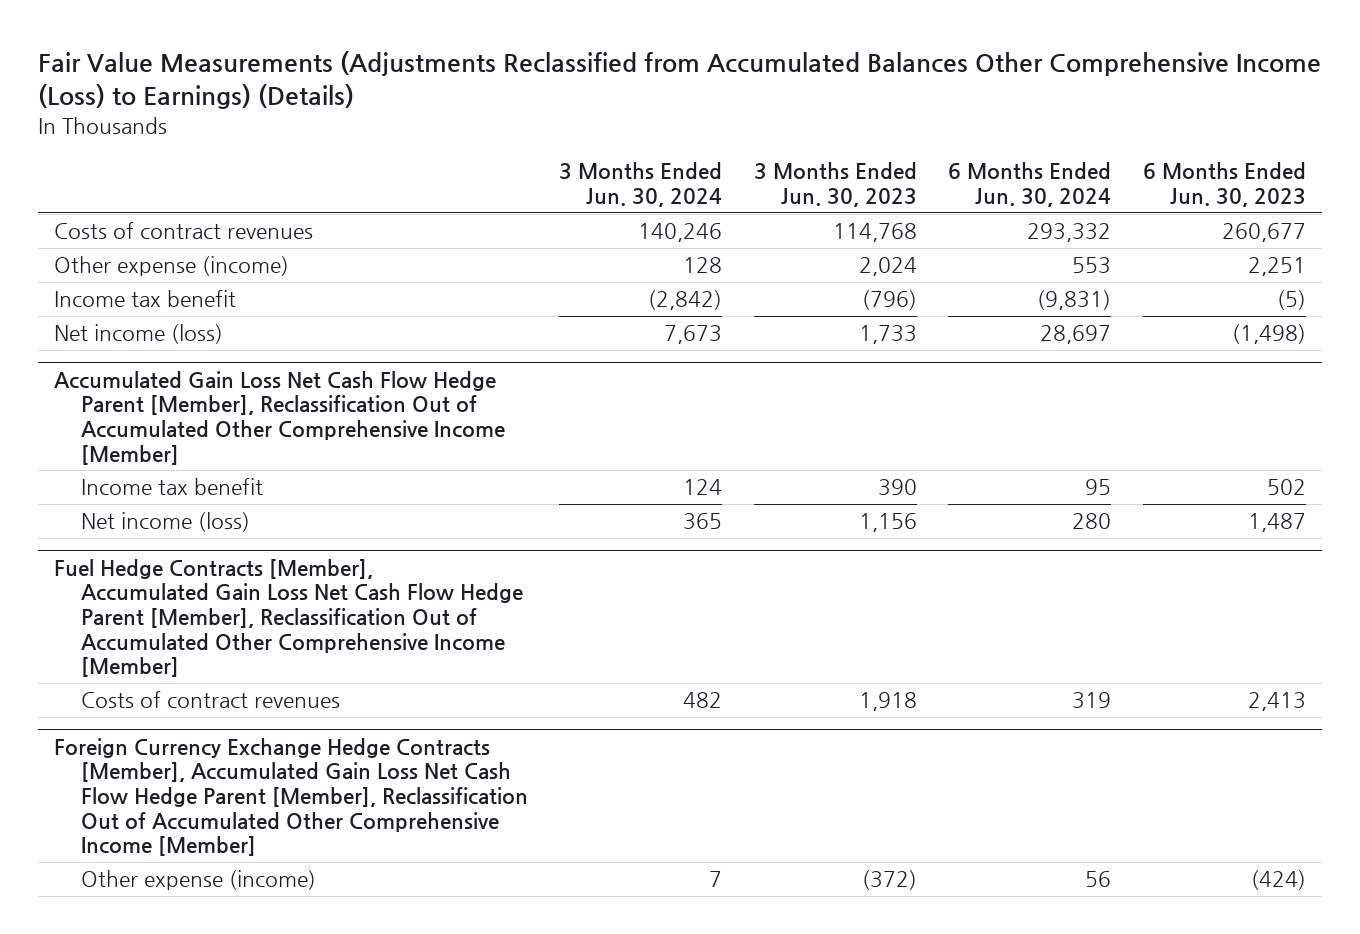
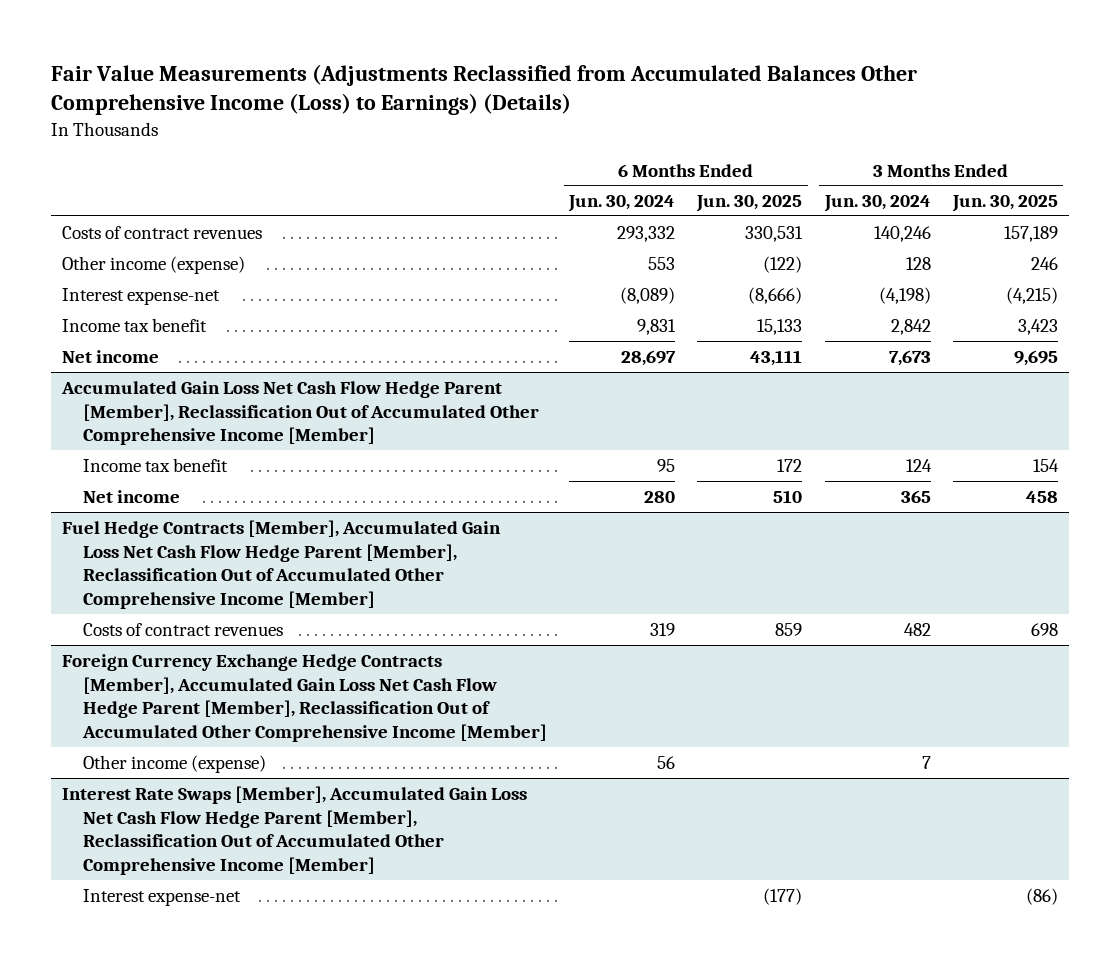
[753,162,917,208] 3 Months Ended Jun. 30, 2023 -> none
[1142,162,1306,208] 6 Months Ended Jun. 30, 2023 -> none
none -> [696,195,803,213] Jun. 30, 2025
none -> [951,195,1058,213] Jun. 30, 2025
[54,256,290,277] Other expense (income) -> [62,255,246,274] Other income (expense)
none -> [62,287,221,305] Interest expense-net
[648,290,723,311] (2,842) -> [890,318,931,335] 2,842
[1037,290,1112,311] (9,831) -> [637,318,677,335] 9,831
[54,324,224,345] Net income (loss) -> [62,349,160,363] Net income
[80,512,250,533] Net income (loss) -> [83,489,181,503] Net income
[80,870,316,891] Other expense (income) -> [83,754,267,773] Other income (expense)
none -> [62,785,528,876] Interest Rate Swaps [Member], Accumulated Gain Loss Net Cash Flow Hedge Parent [Member], Reclassification Out of Accumulated Other Comprehensive Income [Member]
none -> [83,888,242,906] Interest expense-net

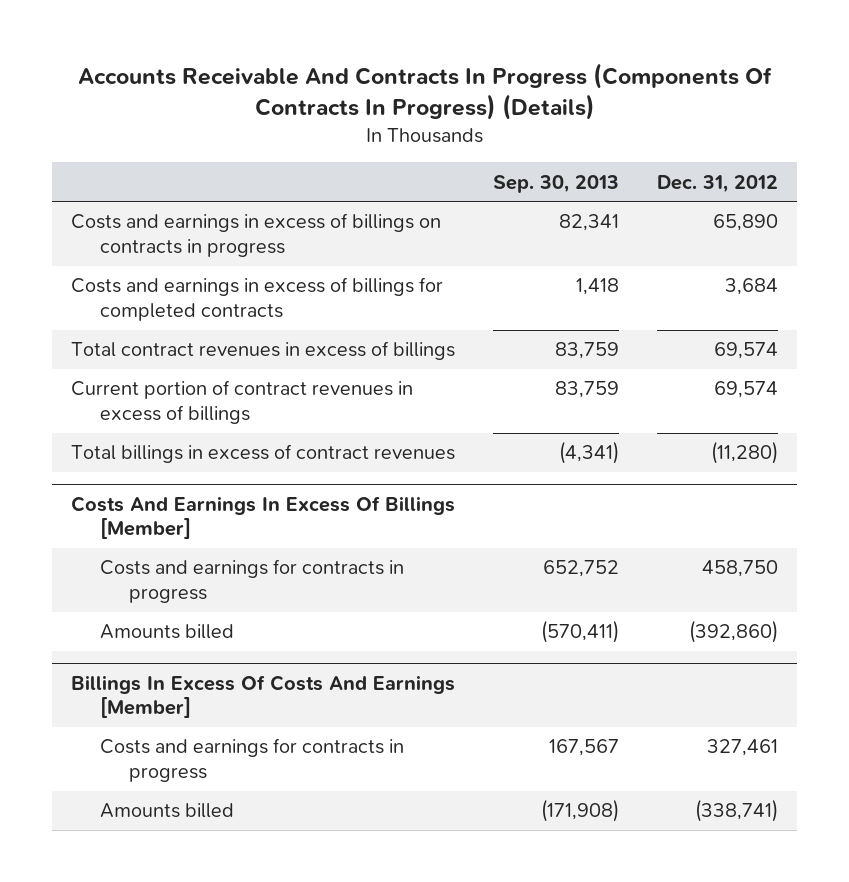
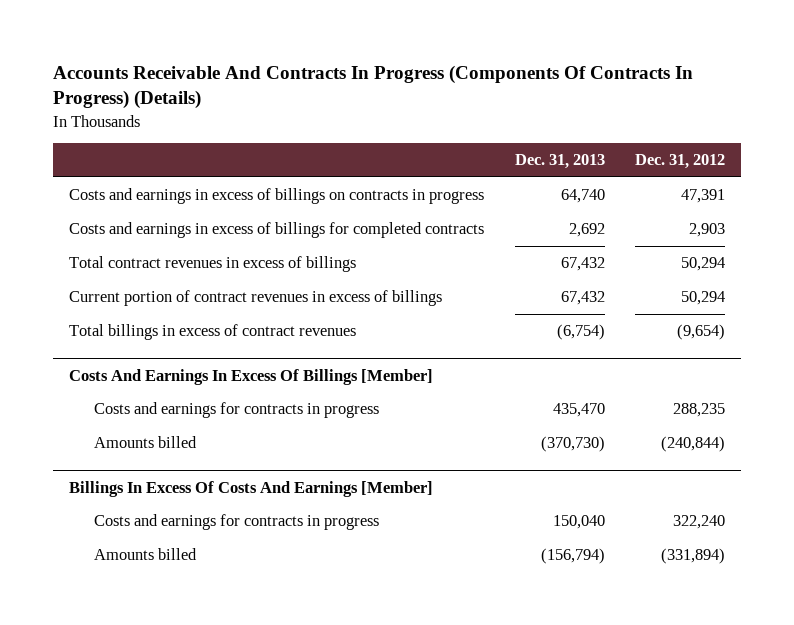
[493,174,620,193] Sep. 30, 2013 -> none
none -> [514,154,605,170] Dec. 31, 2013
[713,214,779,232] 65,890 -> [681,189,726,204] 47,391
[725,278,779,296] 3,684 -> [689,223,726,238] 2,903
[714,342,779,360] 69,574 -> [681,257,726,272] 50,294
[714,381,779,399] 69,574 -> [681,291,726,306] 50,294
[711,441,779,465] (11,280) -> [677,324,726,341] (9,654)
[702,560,779,578] 458,750 -> [673,403,726,418] 288,235
[689,620,779,644] (392,860) -> [661,436,726,453] (240,844)
[707,739,779,757] 327,461 -> [673,515,726,530] 322,240
[695,799,779,823] (338,741) -> [661,548,726,565] (331,894)

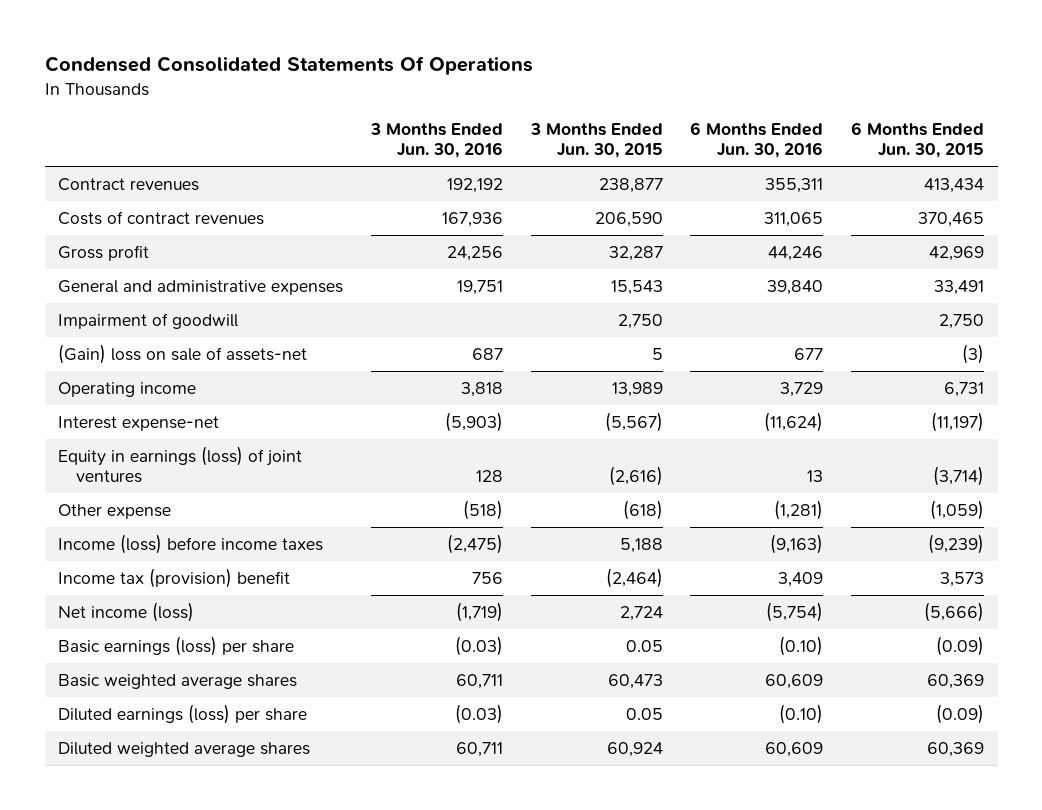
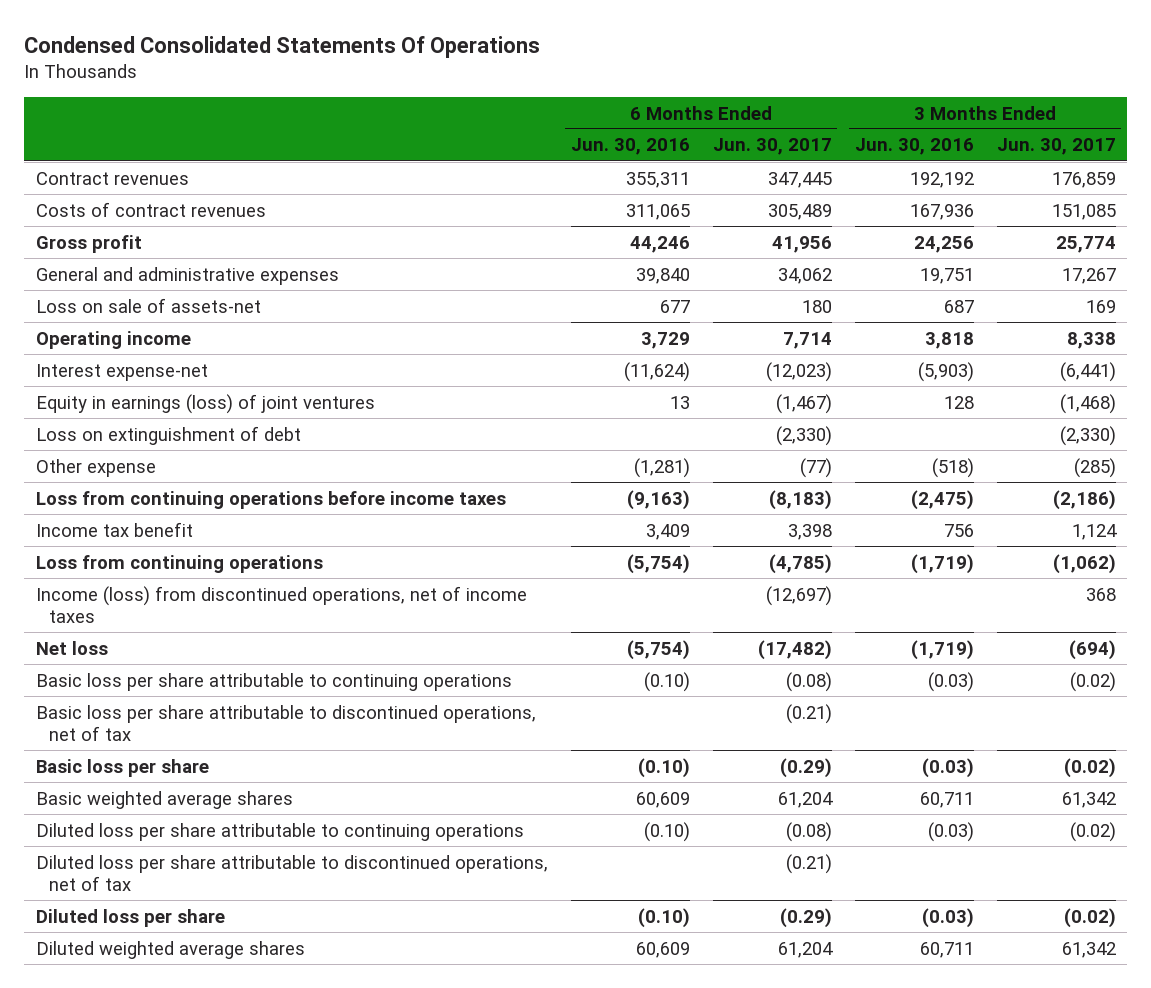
[529,123,663,159] 3 Months Ended Jun. 30, 2015 -> none
[851,122,985,159] 6 Months Ended Jun. 30, 2015 -> none
none -> [712,138,832,156] Jun. 30, 2017
none -> [996,138,1116,156] Jun. 30, 2017
[58,312,239,329] Impairment of goodwill -> none
[58,343,308,364] (Gain) loss on sale of assets-net -> [35,297,261,313] Loss on sale of assets-net
none -> [35,425,301,445] Loss on extinguishment of debt
[58,533,324,554] Income (loss) before income taxes -> [35,490,506,509] Loss from continuing operations before income taxes
[58,567,291,588] Income tax (provision) benefit -> [35,521,193,537] Income tax benefit
none -> [35,554,323,573] Loss from continuing operations
none -> [35,585,527,623] Income (loss) from discontinued operations, net of income taxes
[58,601,195,622] Net income (loss) -> [35,640,108,655] Net loss
none -> [35,672,512,691] Basic loss per share attributable to continuing operations
none -> [35,704,536,741] Basic loss per share attributable to discontinued operations, net of tax
[58,635,295,656] Basic earnings (loss) per share -> [35,758,209,777] Basic loss per share
none -> [35,822,524,841] Diluted loss per share attributable to continuing operations
none -> [35,854,548,891] Diluted loss per share attributable to discontinued operations, net of tax
[58,703,308,724] Diluted earnings (loss) per share -> [35,908,225,927] Diluted loss per share

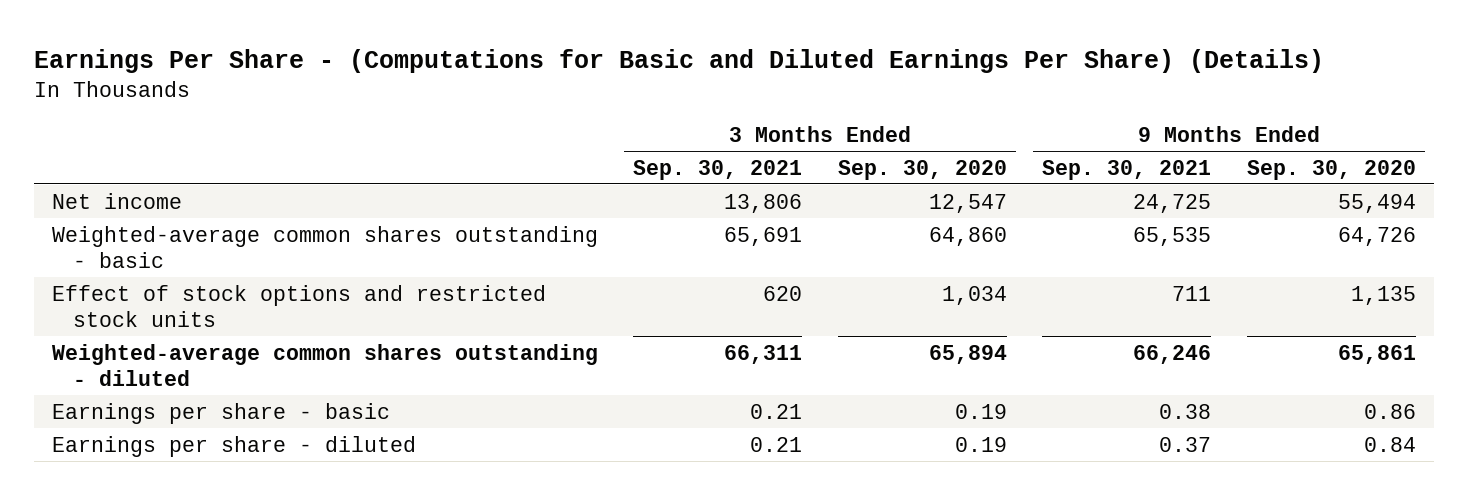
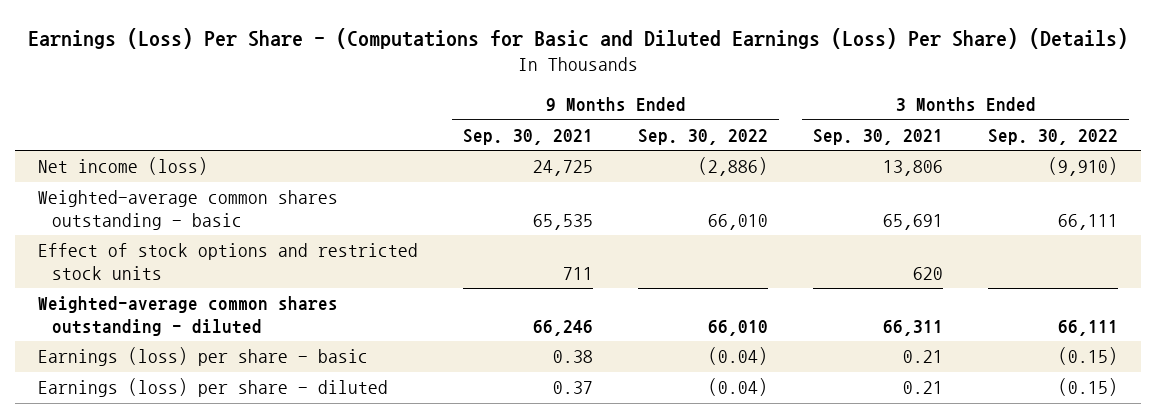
[33,48,1324,73] Earnings Per Share - (Computations for Basic and Diluted Earnings Per Share) (Details) -> [28,27,1129,49] Earnings (Loss) Per Share - (Computations for Basic and Diluted Earnings (Loss) Per Share) (Details)
[837,159,1007,180] Sep. 30, 2020 -> none
[1246,159,1416,180] Sep. 30, 2020 -> none
none -> [638,129,769,146] Sep. 30, 2022
none -> [988,129,1119,146] Sep. 30, 2022
[51,192,182,209] Net income -> [37,157,208,176] Net income (loss)
[51,402,390,424] Earnings per share - basic -> [37,347,368,367] Earnings (loss) per share - basic
[51,435,416,457] Earnings per share - diluted -> [37,378,388,398] Earnings (loss) per share - diluted

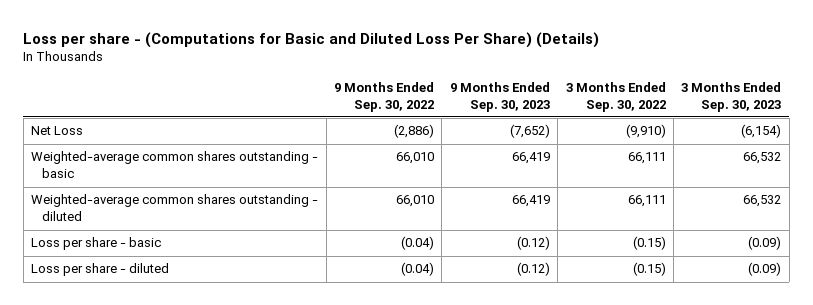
[28,27,1129,49] Earnings (Loss) Per Share - (Computations for Basic and Diluted Earnings (Loss) Per Share) (Details) -> [23,31,600,48] Loss per share - (Computations for Basic and Diluted Loss Per Share) (Details)
[462,129,593,146] Sep. 30, 2021 -> none
[813,129,944,146] Sep. 30, 2021 -> none
none -> [449,81,550,112] 9 Months Ended Sep. 30, 2023
none -> [681,81,782,112] 3 Months Ended Sep. 30, 2023
[37,157,208,176] Net income (loss) -> [31,126,84,136] Net Loss
[37,243,418,280] Effect of stock options and restricted stock units -> none
[37,347,368,367] Earnings (loss) per share - basic -> [31,237,162,251] Loss per share - basic
[37,378,388,398] Earnings (loss) per share - diluted -> [31,263,170,277] Loss per share - diluted

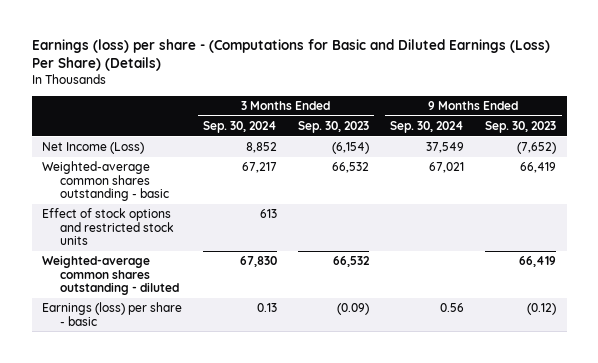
[23,31,600,48] Loss per share - (Computations for Basic and Diluted Loss Per Share) (Details) -> [31,38,550,72] Earnings (loss) per share - (Computations for Basic and Diluted Earnings (Loss) Per Share) (Details)
[334,81,435,112] 9 Months Ended Sep. 30, 2022 -> none
[565,81,666,112] 3 Months Ended Sep. 30, 2022 -> none
none -> [203,120,278,133] Sep. 30, 2024
none -> [390,120,465,133] Sep. 30, 2024
[31,126,84,136] Net Loss -> [42,142,145,155] Net Income (Loss)
none -> [42,208,175,246] Effect of stock options and restricted stock units
[31,263,170,277] Loss per share - diluted -> none
[31,237,162,251] Loss per share - basic -> [42,302,183,326] Earnings (loss) per share - basic

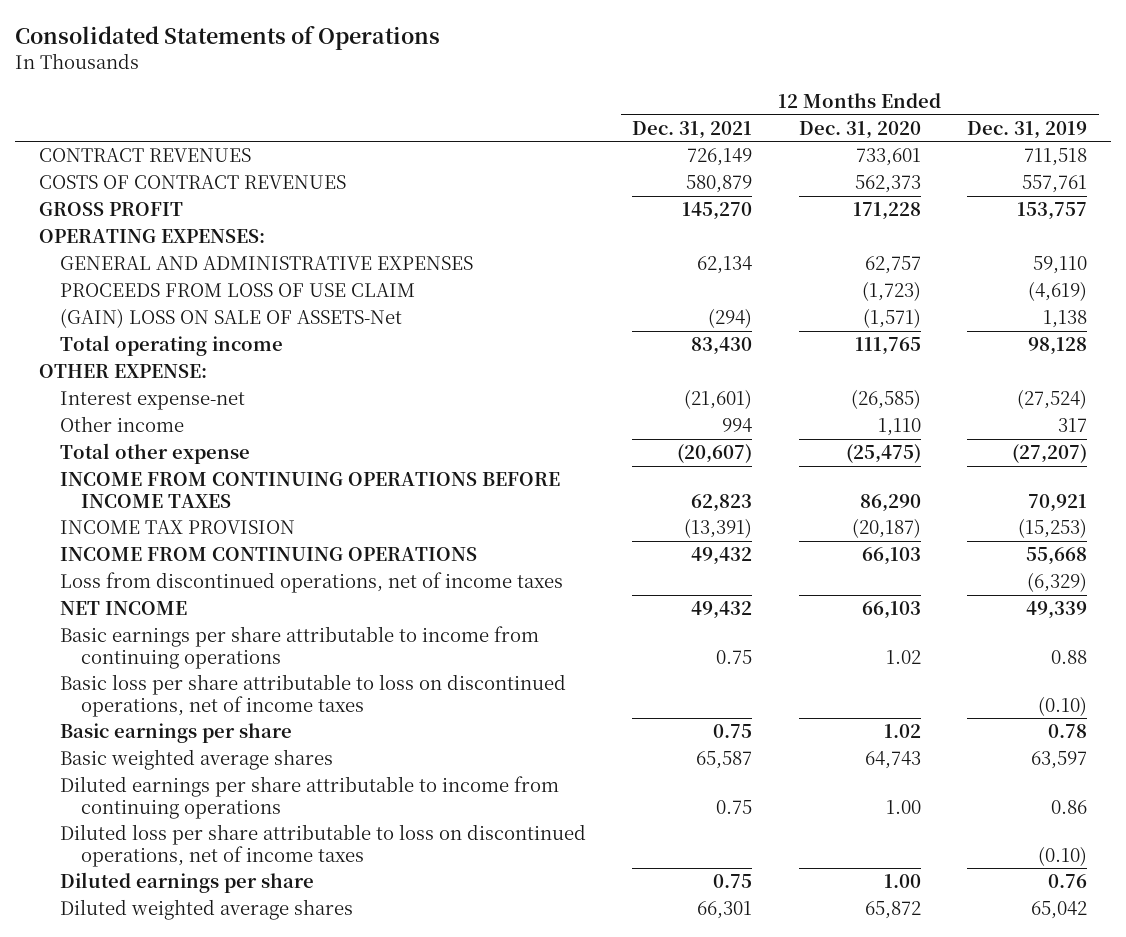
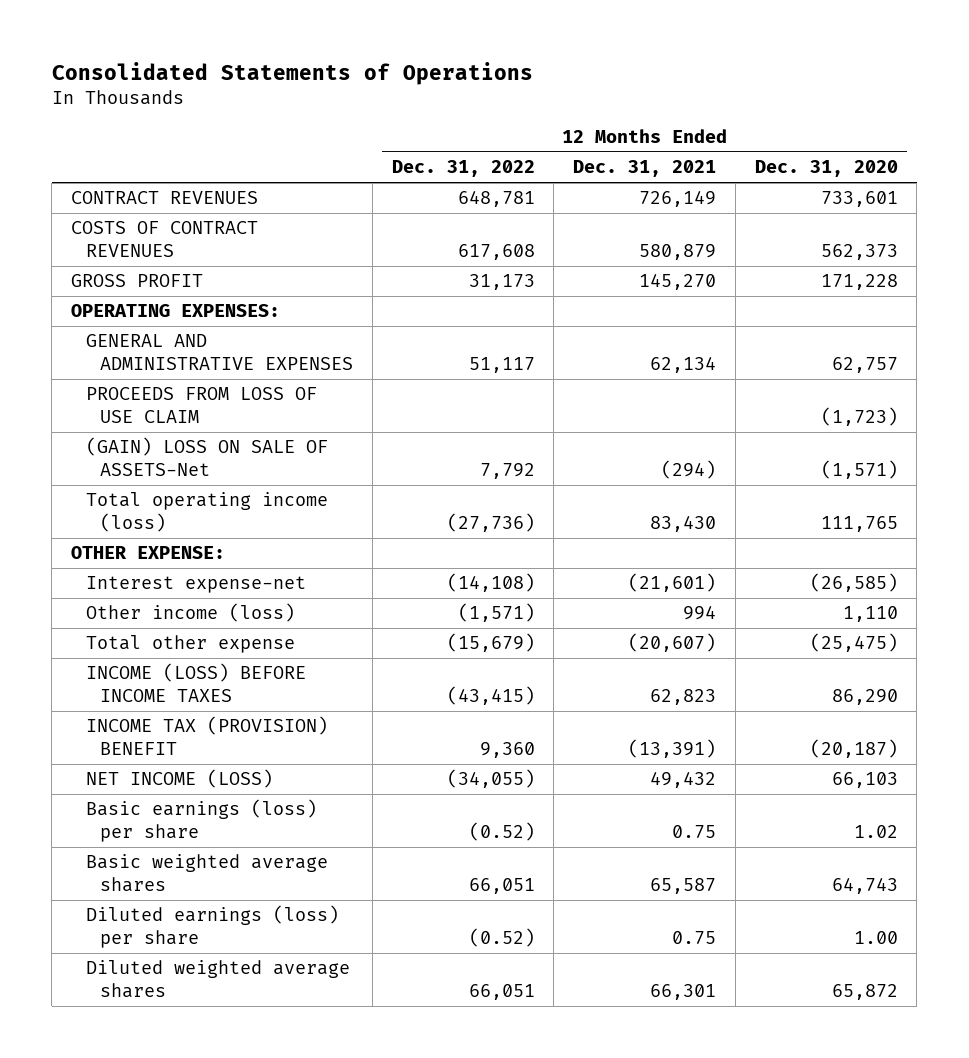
[967,120,1088,139] Dec. 31, 2019 -> none
none -> [391,160,535,178] Dec. 31, 2022
[59,335,283,357] Total operating income -> [85,492,328,533] Total operating income (loss)
[59,416,184,433] Other income -> [85,603,295,623] Other income (loss)
[59,547,477,562] INCOME FROM CONTINUING OPERATIONS -> none
[59,572,563,594] Loss from discontinued operations, net of income taxes -> none
[59,626,539,669] Basic earnings per share attributable to income from continuing operations -> none
[59,674,566,717] Basic loss per share attributable to loss on discontinued operations, net of income taxes -> none
[59,472,560,508] INCOME FROM CONTINUING OPERATIONS BEFORE INCOME TAXES -> [85,663,306,703] INCOME (LOSS) BEFORE INCOME TAXES
[59,520,295,535] INCOME TAX PROVISION -> [85,716,328,756] INCOME TAX (PROVISION) BENEFIT
[59,601,187,616] NET INCOME -> [85,769,273,789] NET INCOME (LOSS)
[59,723,292,744] Basic earnings per share -> [85,799,317,843] Basic earnings (loss) per share
[59,776,559,819] Diluted earnings per share attributable to income from continuing operations -> none
[59,824,586,867] Diluted loss per share attributable to loss on discontinued operations, net of income taxes -> none
[59,872,314,894] Diluted earnings per share -> [85,905,339,949] Diluted earnings (loss) per share

